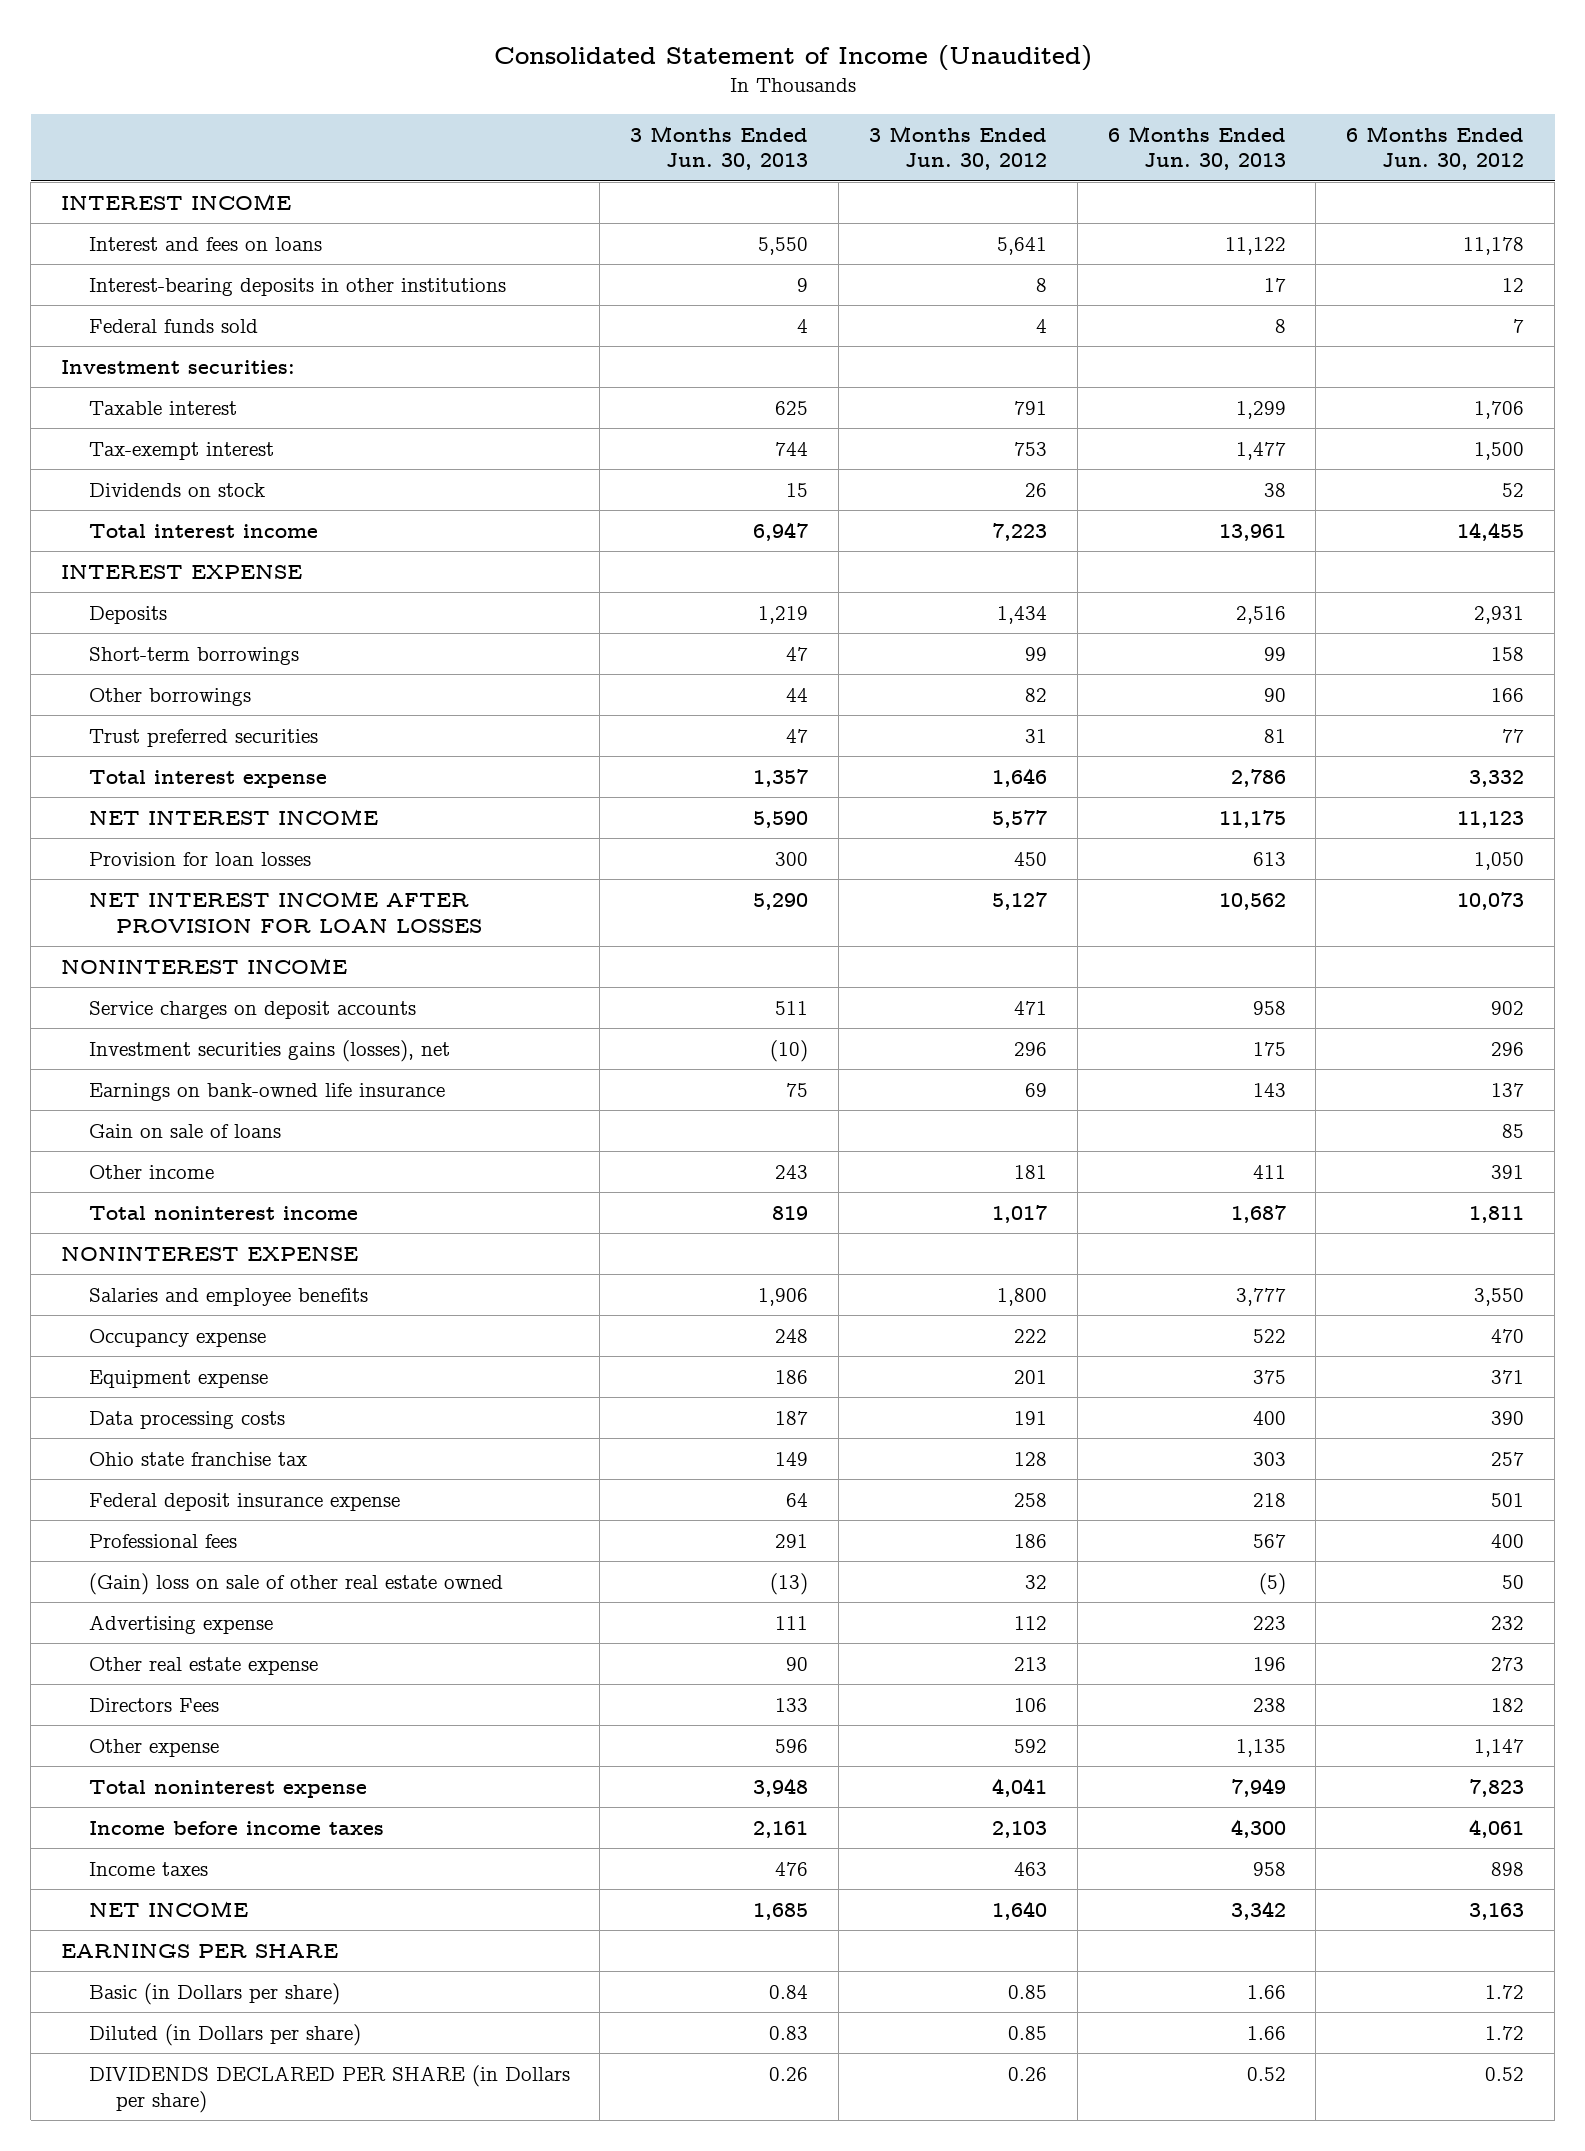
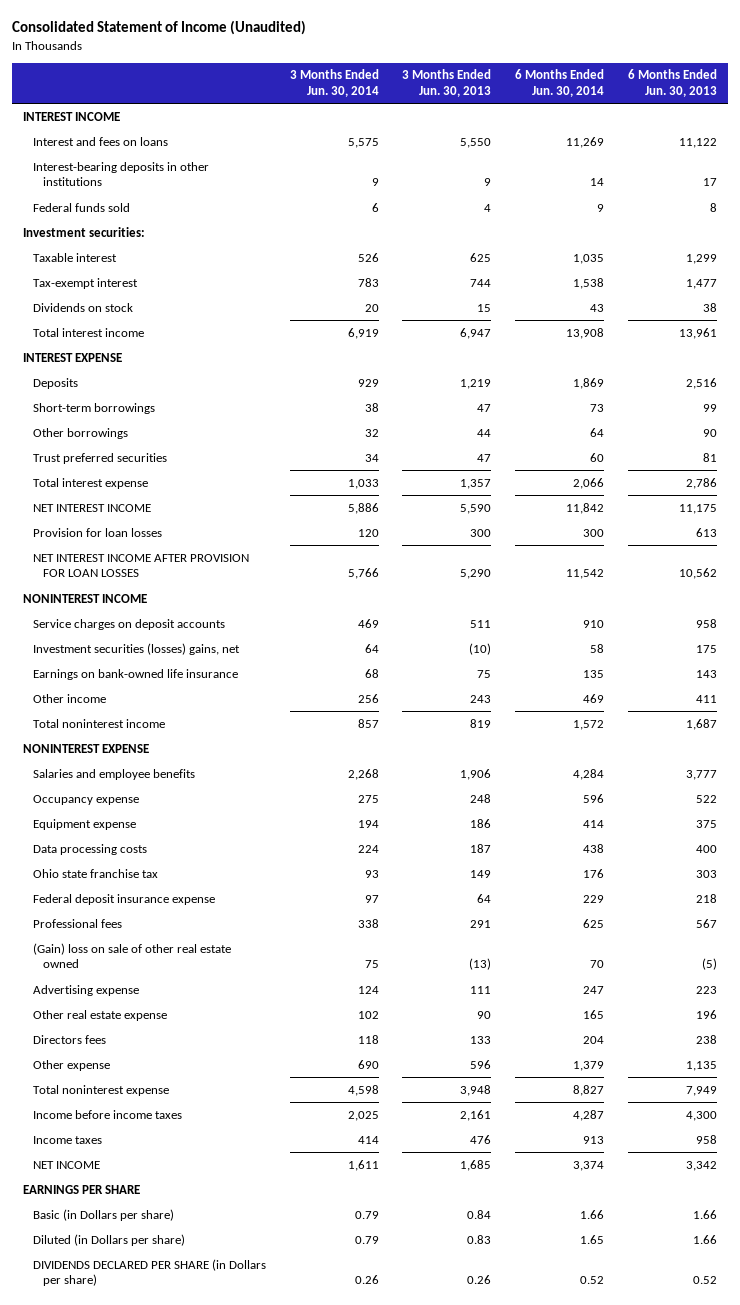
[868,125,1047,171] 3 Months Ended Jun. 30, 2012 -> none
[1346,125,1525,171] 6 Months Ended Jun. 30, 2012 -> none
none -> [289,69,379,97] 3 Months Ended Jun. 30, 2014
none -> [514,69,604,97] 6 Months Ended Jun. 30, 2014
[88,1039,450,1062] Investment securities gains (losses), net -> [33,642,241,655] Investment securities (losses) gains, net
[88,1123,281,1138] Gain on sale of loans -> none
[88,1697,219,1712] Directors Fees -> [33,1034,107,1044] Directors fees

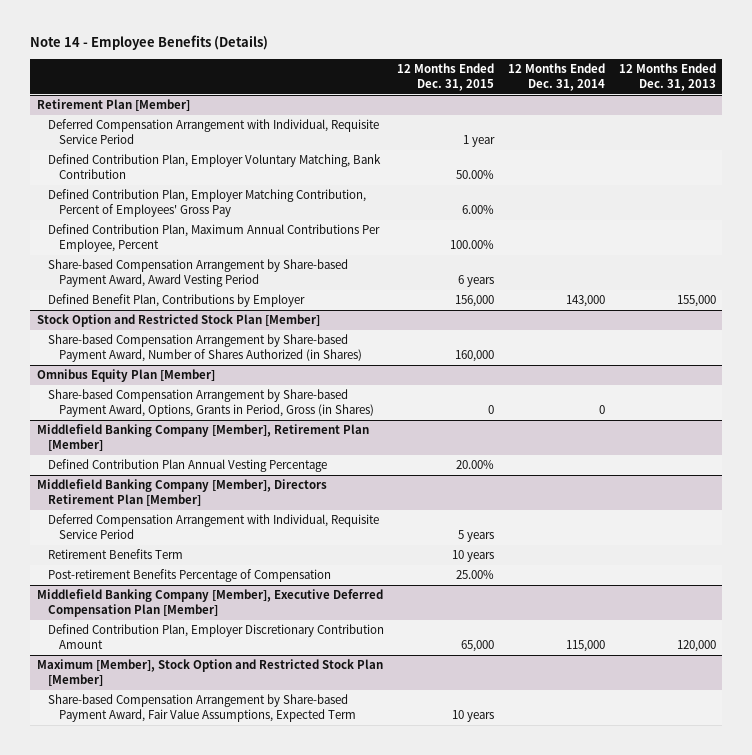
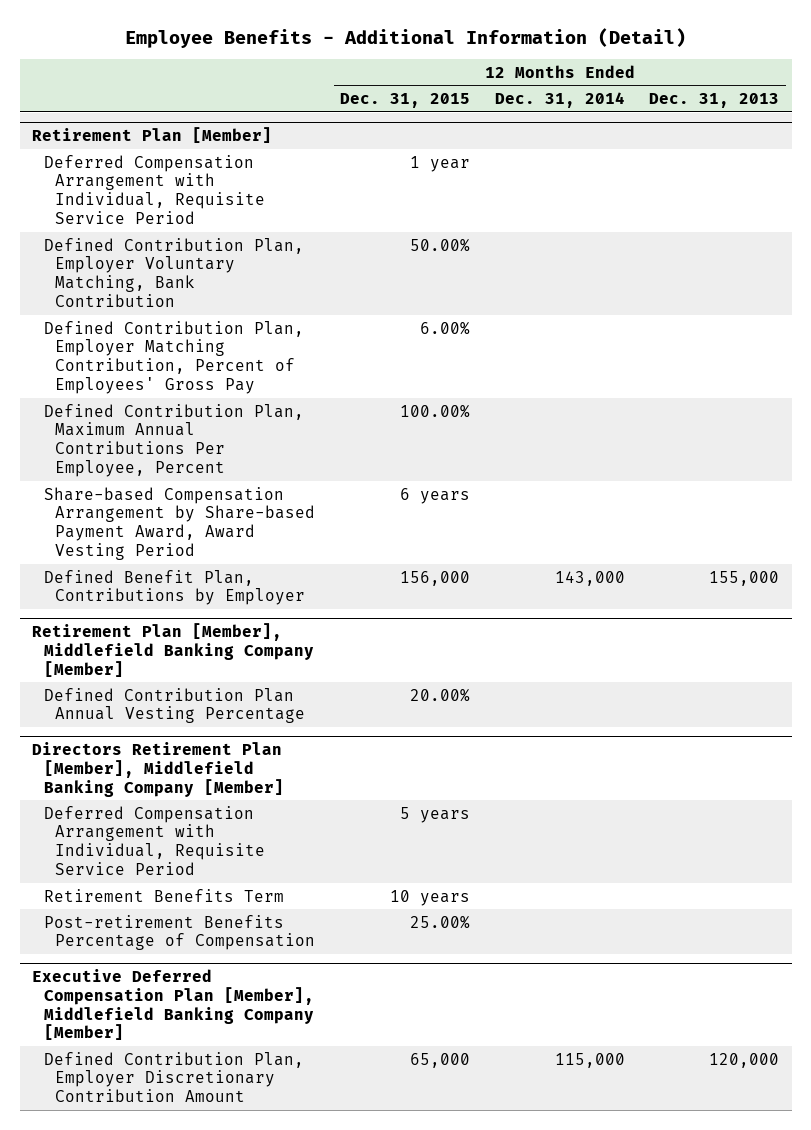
[29,35,268,51] Note 14 - Employee Benefits (Details) -> [124,27,686,48] Employee Benefits - Additional Information (Detail)
[36,314,320,328] Stock Option and Restricted Stock Plan [Member] -> none
[47,334,362,362] Share-based Compensation Arrangement by Share-based Payment Award, Number of Shares Authorized (in Shares) -> none
[36,369,215,383] Omnibus Equity Plan [Member] -> none
[47,389,374,417] Share-based Compensation Arrangement by Share-based Payment Award, Options, Grants in Period, Gross (in Shares) -> none
[36,424,369,451] Middlefield Banking Company [Member], Retirement Plan [Member] -> [31,622,314,677] Retirement Plan [Member], Middlefield Banking Company [Member]
[36,479,327,506] Middlefield Banking Company [Member], Directors Retirement Plan [Member] -> [31,741,284,797] Directors Retirement Plan [Member], Middlefield Banking Company [Member]
[36,589,383,617] Middlefield Banking Company [Member], Executive Deferred Compensation Plan [Member] -> [31,968,314,1041] Executive Deferred Compensation Plan [Member], Middlefield Banking Company [Member]
[36,659,383,686] Maximum [Member], Stock Option and Restricted Stock Plan [Member] -> none
[47,694,356,722] Share-based Compensation Arrangement by Share-based Payment Award, Fair Value Assumptions, Expected Term -> none

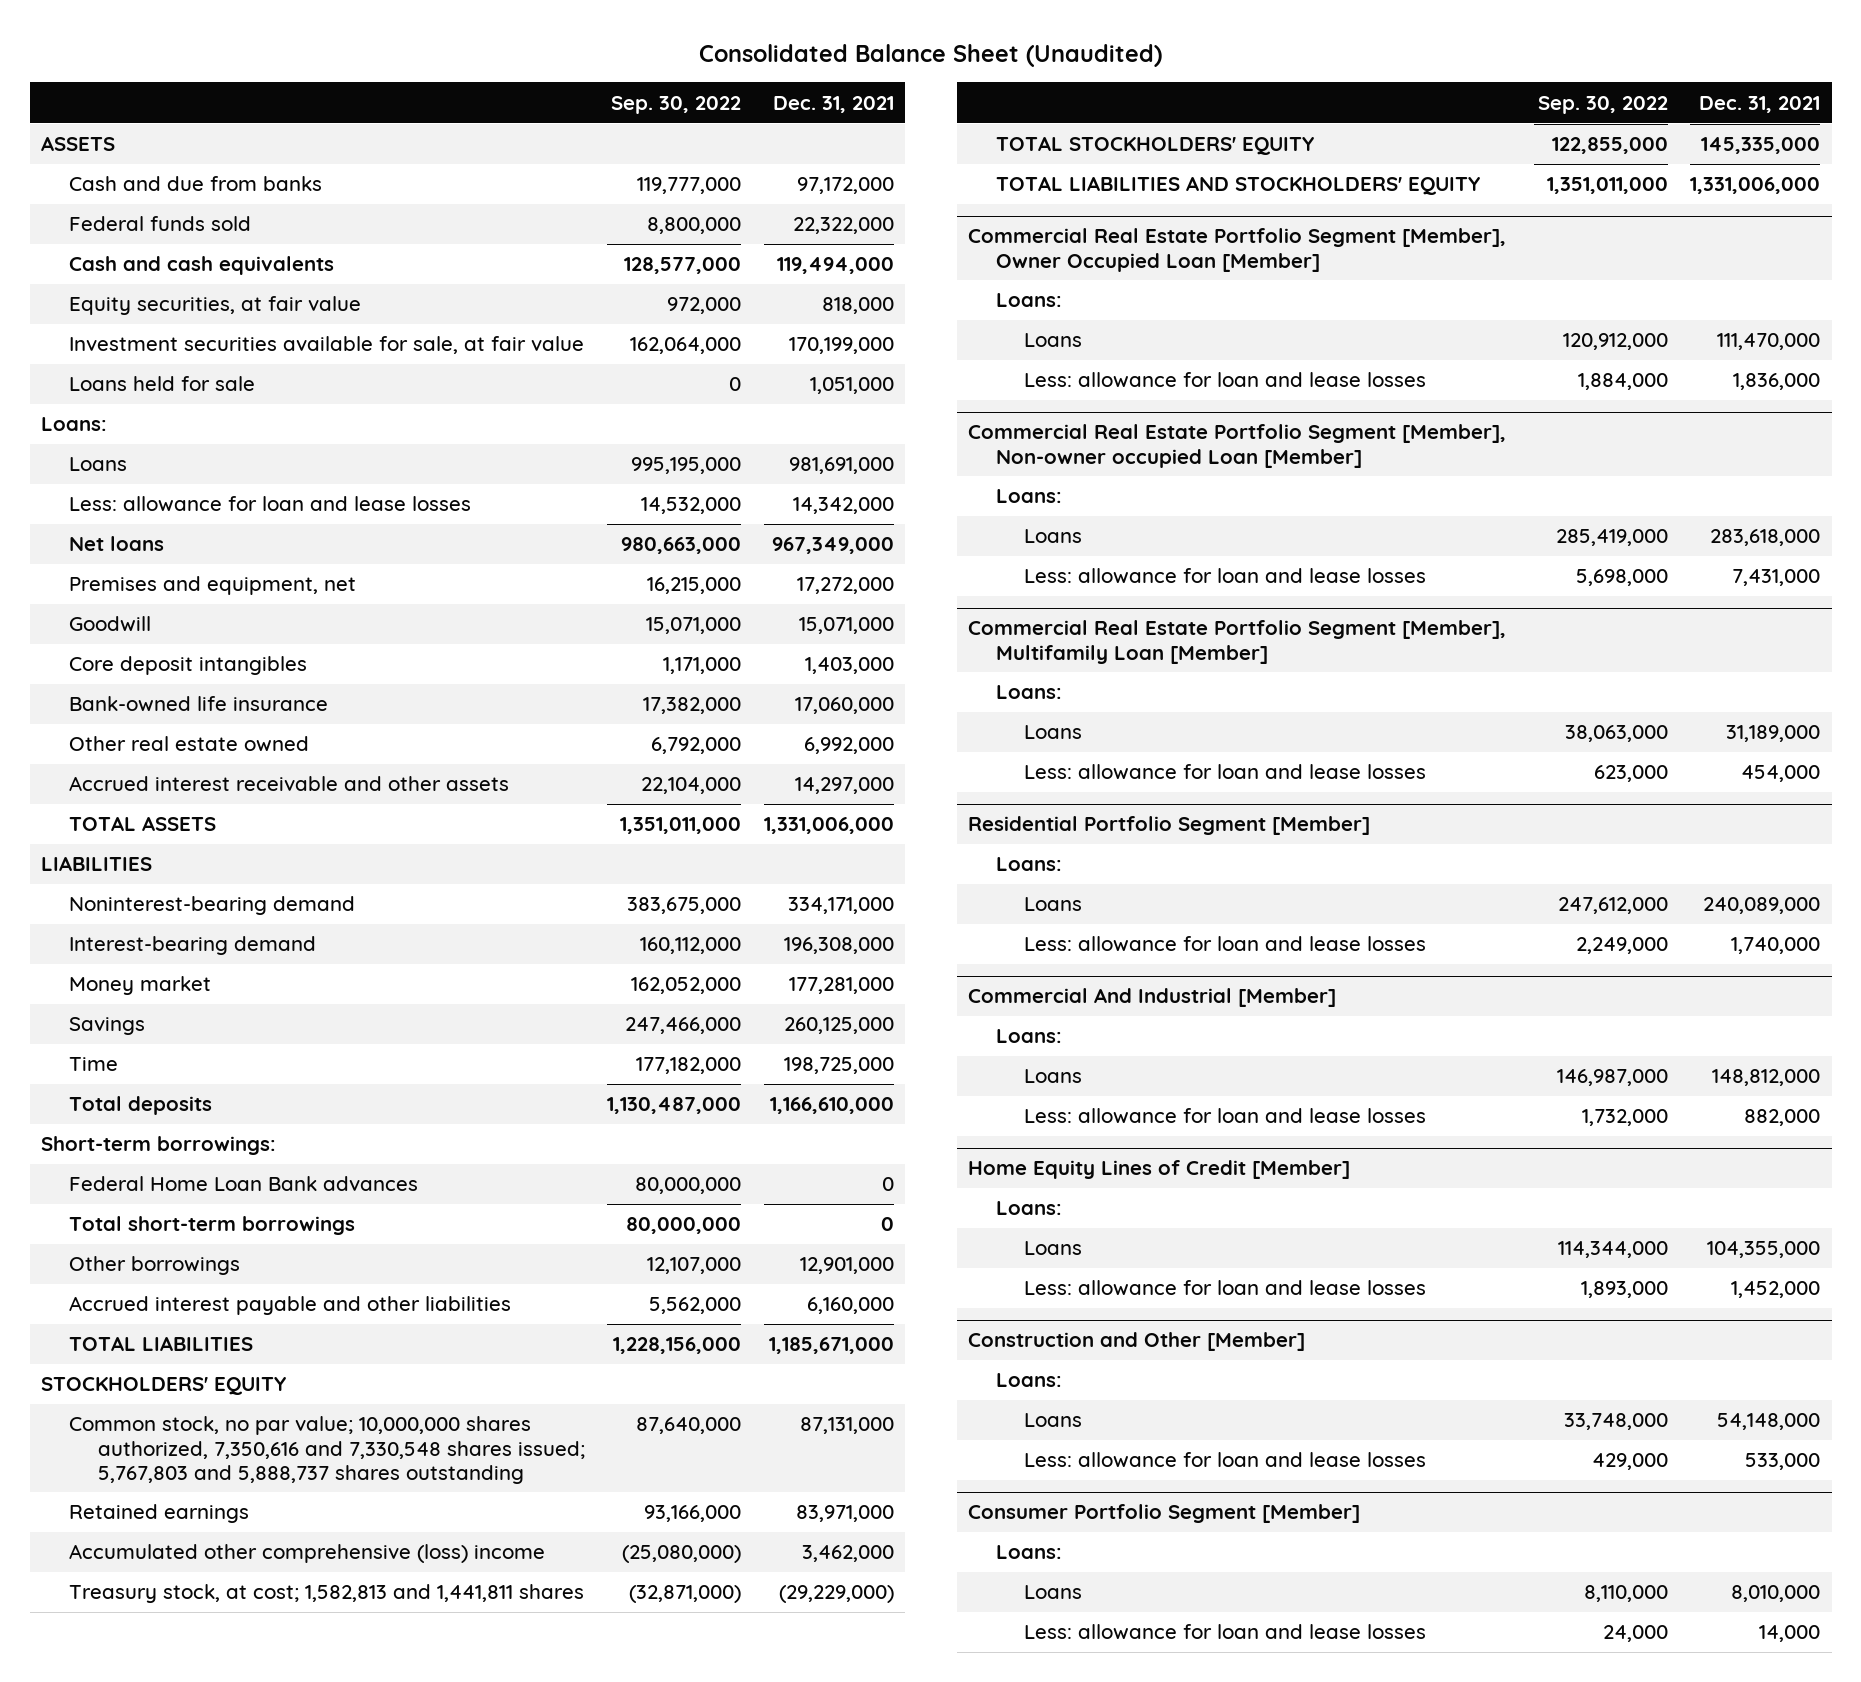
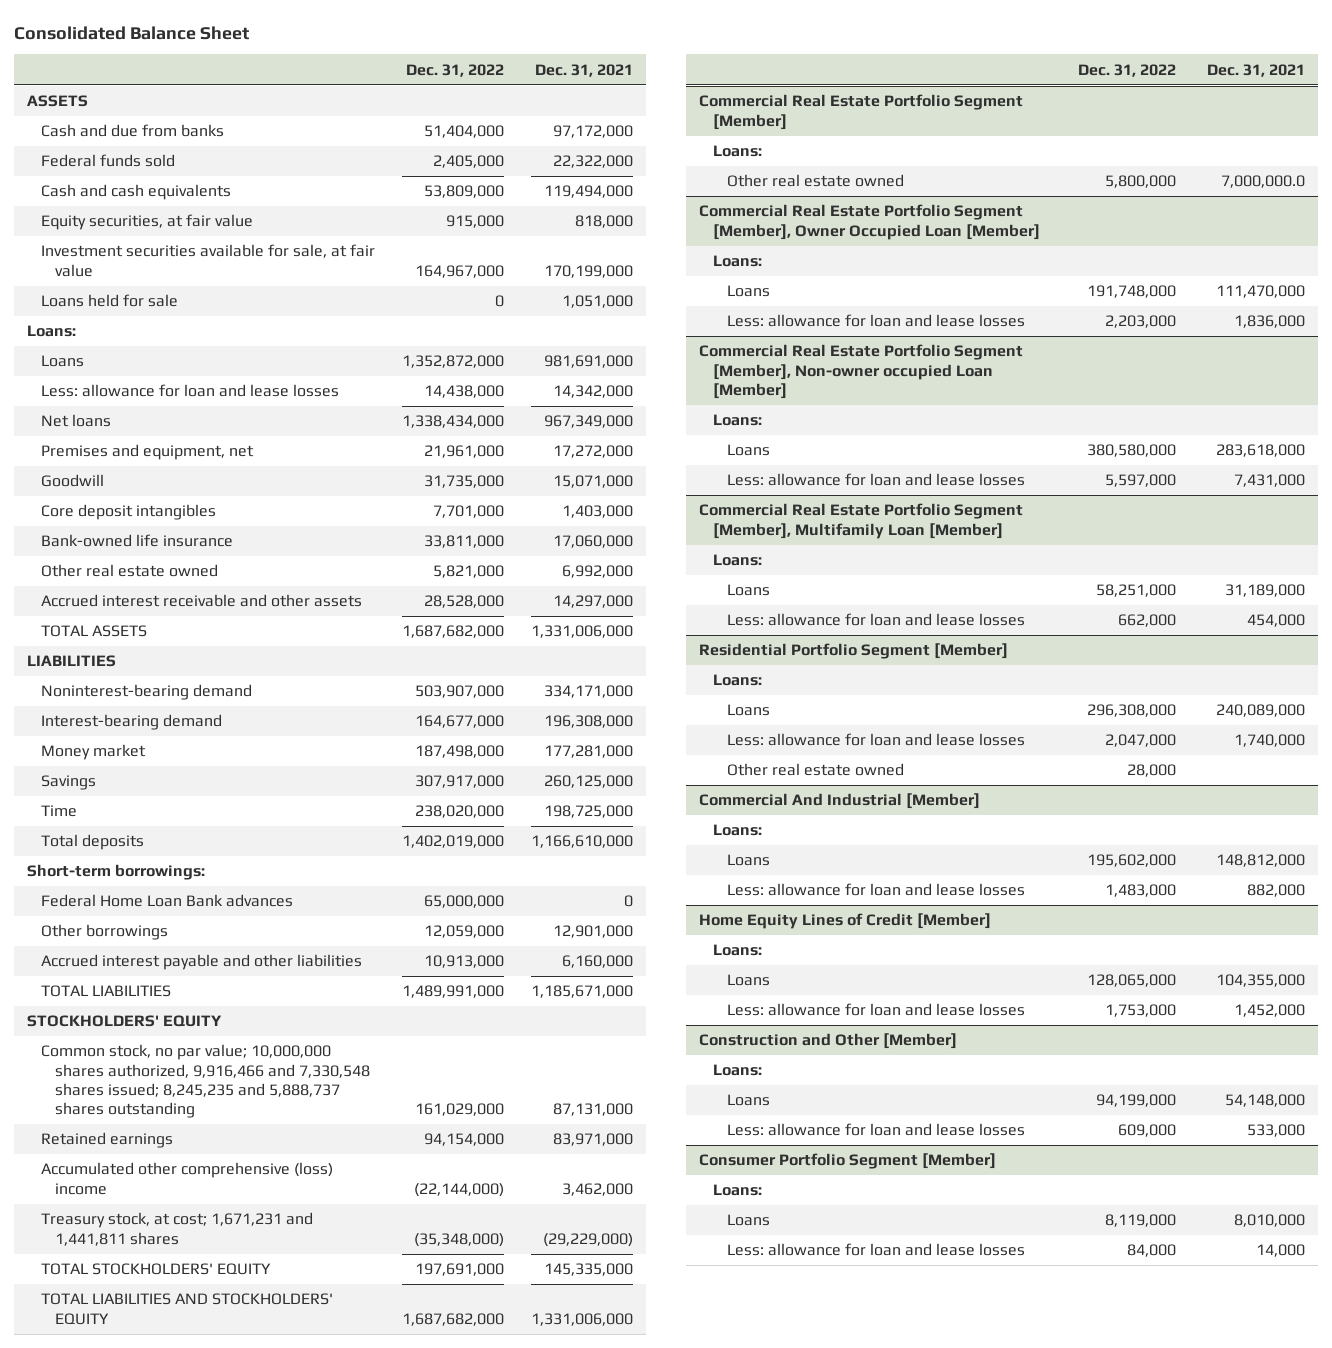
[698,43,1162,67] Consolidated Balance Sheet (Unaudited) -> [14,25,250,40] Consolidated Balance Sheet
[611,95,742,114] Sep. 30, 2022 -> none
none -> [406,63,505,77] Dec. 31, 2022
[69,1216,356,1236] Total short-term borrowings -> none
[69,1416,585,1484] Common stock, no par value; 10,000,000 shares authorized, 7,350,616 and 7,330,548 shares issued; 5,767,803 and 5,888,737 shares outstanding -> [41,1044,371,1119] Common stock, no par value; 10,000,000 shares authorized, 9,916,466 and 7,330,548 shares issued; 8,245,235 and 5,888,737 shares outstanding
[69,1584,585,1604] Treasury stock, at cost; 1,582,813 and 1,441,811 shares -> [41,1212,314,1246] Treasury stock, at cost; 1,671,231 and 1,441,811 shares
none -> [699,94,1024,130] Commercial Real Estate Portfolio Segment [Member]
none -> [713,145,763,158] Loans:
none -> [727,174,905,188] Other real estate owned
none -> [727,763,905,777] Other real estate owned

